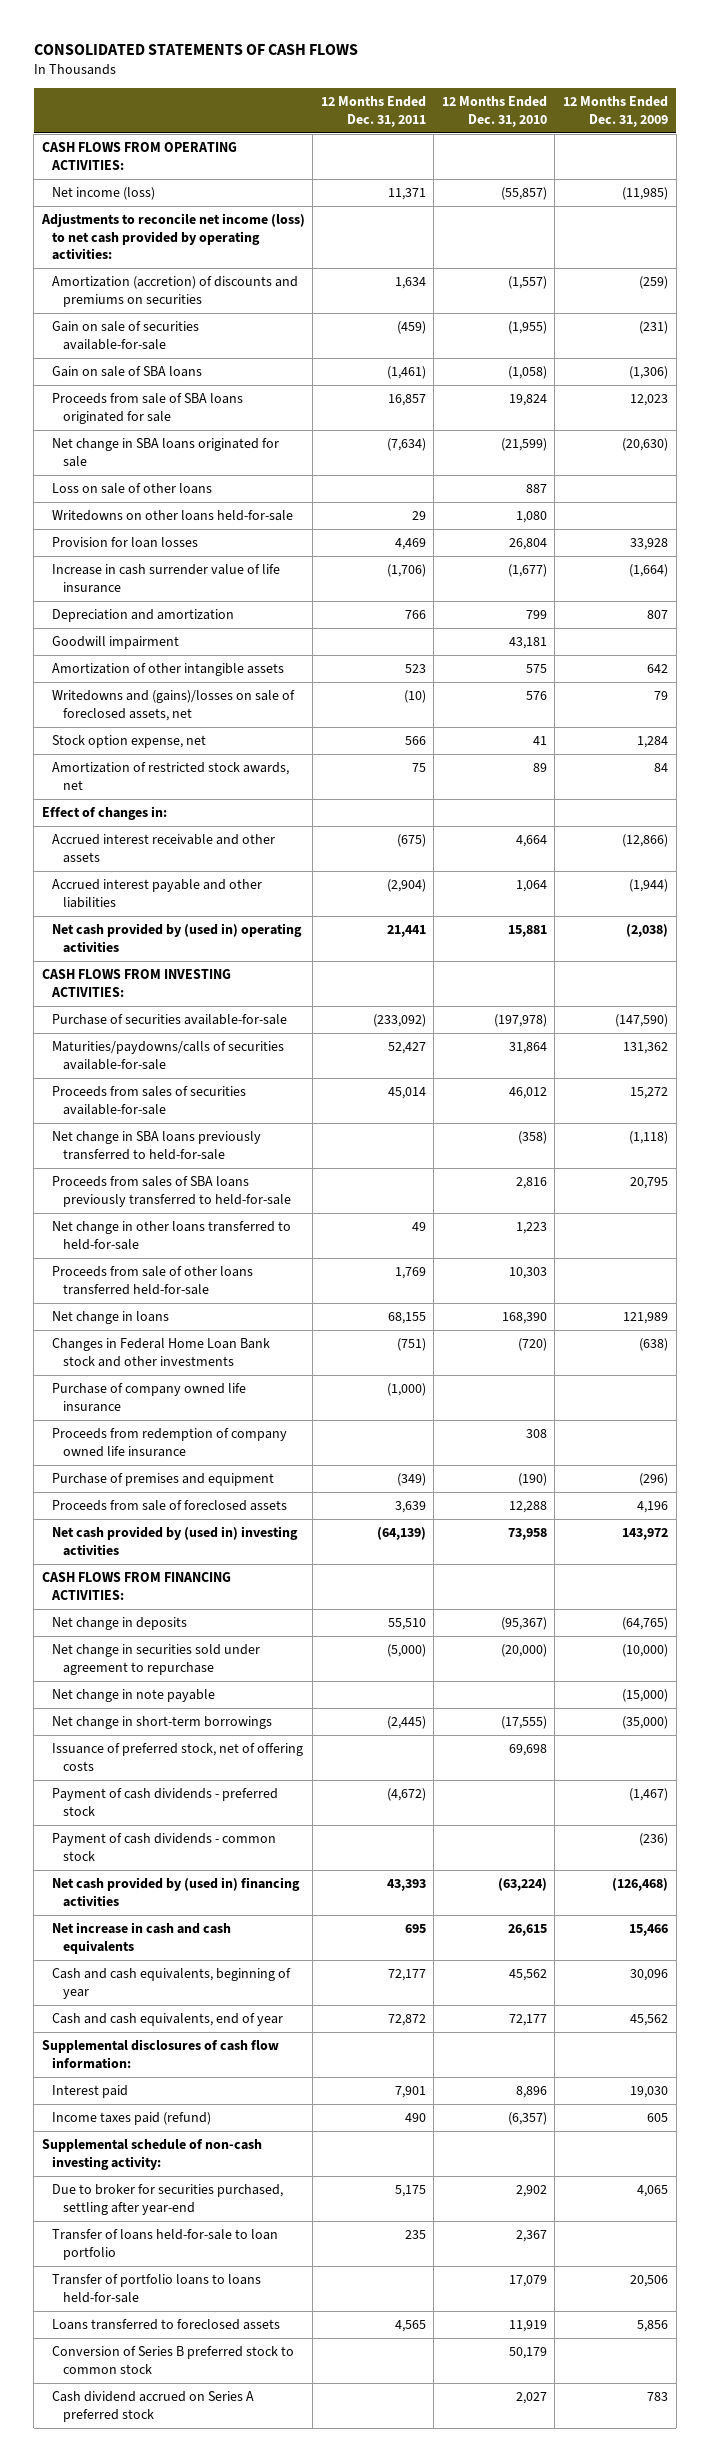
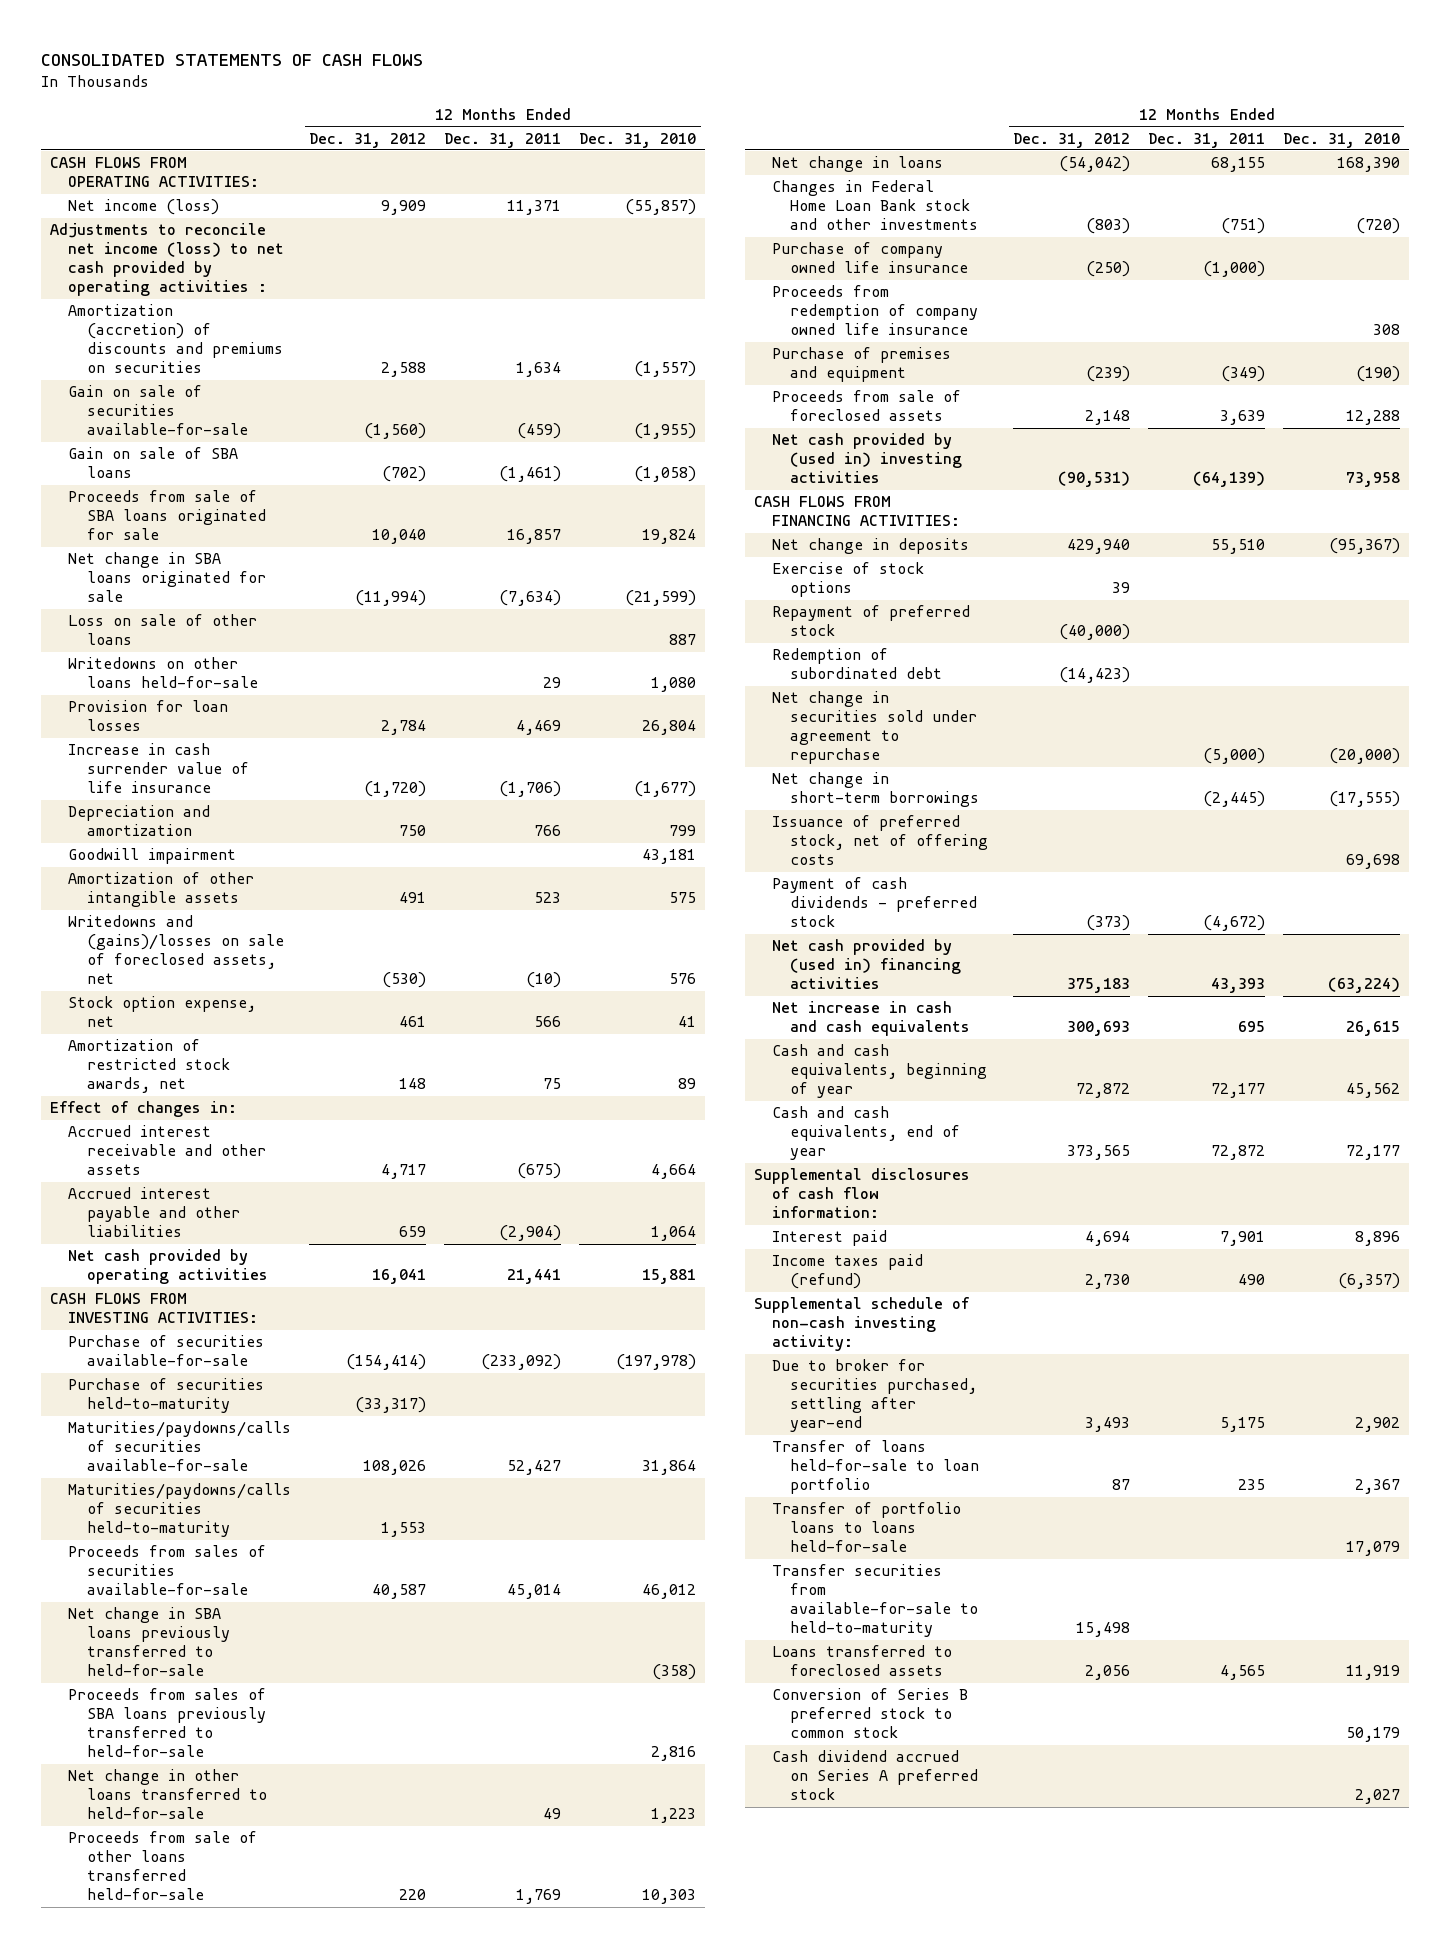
[563,96,669,127] 12 Months Ended Dec. 31, 2009 -> none
none -> [309,132,427,148] Dec. 31, 2012
[40,213,305,260] Adjustments to reconcile net income (loss) to net cash provided by operating activities: -> [50,223,285,297] Adjustments to reconcile net income (loss) to net cash provided by operating activities :
[52,923,303,953] Net cash provided by (used in) operating activities -> [68,1249,268,1285] Net cash provided by operating activities
none -> [68,1378,265,1414] Purchase of securities held-to-maturity
none -> [68,1483,292,1538] Maturities/paydowns/calls of securities held-to-maturity
none -> [772,562,925,598] Exercise of stock options
none -> [772,605,971,637] Repayment of preferred stock
none -> [772,648,943,680] Redemption of subordinated debt
[52,1689,216,1703] Net change in note payable -> none
[52,1833,277,1861] Payment of cash dividends - common stock -> none
none -> [772,1564,979,1638] Transfer securities from available-for-sale to held-to-maturity

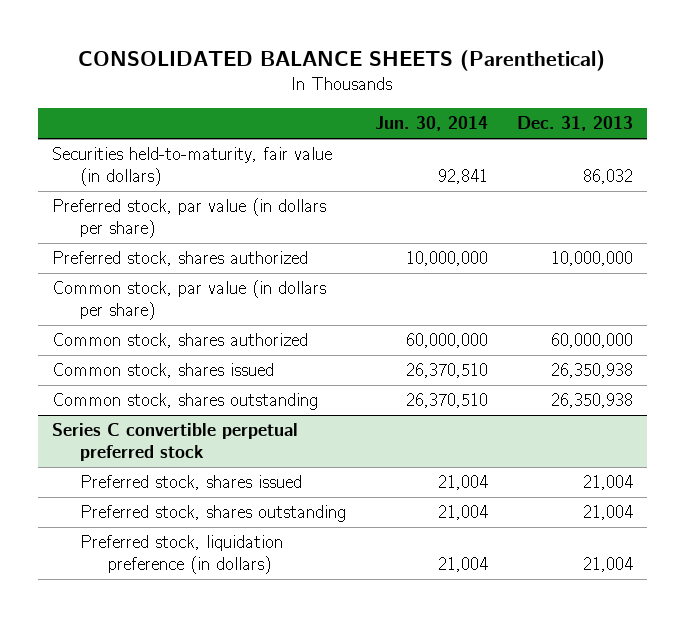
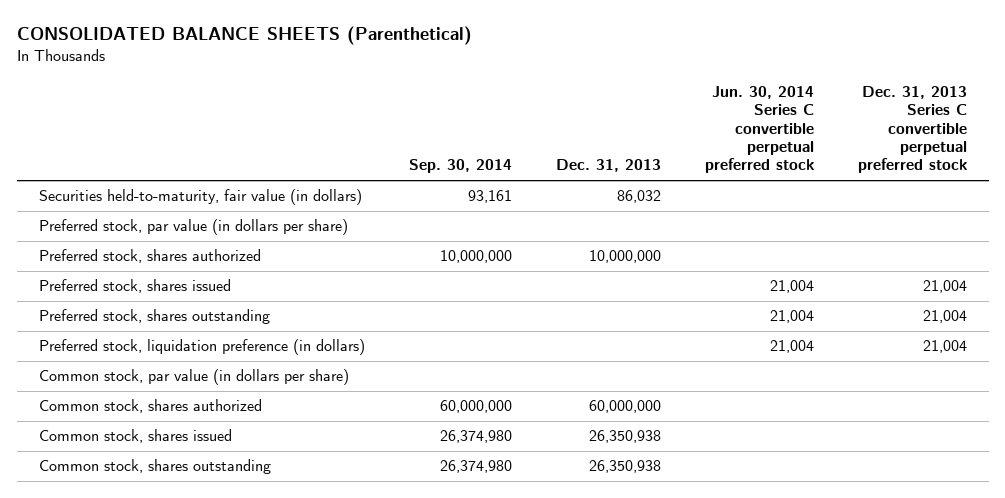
[374,116,488,132] Jun. 30, 2014 -> none
none -> [408,159,512,174] Sep. 30, 2014
none -> [704,85,814,174] Jun. 30, 2014 Series C convertible perpetual preferred stock
none -> [857,85,967,174] Dec. 31, 2013 Series C convertible perpetual preferred stock
none -> [38,279,231,294] Preferred stock, shares issued
none -> [38,309,270,325] Preferred stock, shares outstanding
none -> [38,339,365,356] Preferred stock, liquidation preference (in dollars)
[52,423,299,461] Series C convertible perpetual preferred stock -> none
[80,475,303,491] Preferred stock, shares issued -> none
[80,505,347,523] Preferred stock, shares outstanding -> none
[80,535,284,574] Preferred stock, liquidation preference (in dollars) -> none

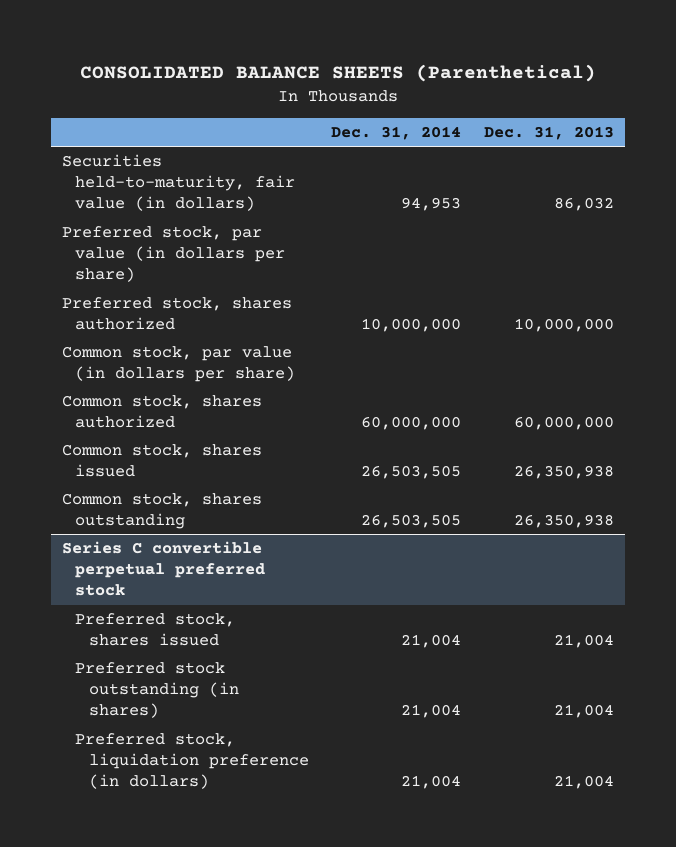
[408,159,512,174] Sep. 30, 2014 -> none
[704,85,814,174] Jun. 30, 2014 Series C convertible perpetual preferred stock -> none
[857,85,967,174] Dec. 31, 2013 Series C convertible perpetual preferred stock -> none
none -> [331,125,462,140] Dec. 31, 2014
[38,279,231,294] Preferred stock, shares issued -> none
[38,309,270,325] Preferred stock, shares outstanding -> none
[38,339,365,356] Preferred stock, liquidation preference (in dollars) -> none
none -> [62,541,266,597] Series C convertible perpetual preferred stock
none -> [75,613,236,647] Preferred stock, shares issued
none -> [75,662,239,719] Preferred stock outstanding (in shares)
none -> [75,733,309,790] Preferred stock, liquidation preference (in dollars)

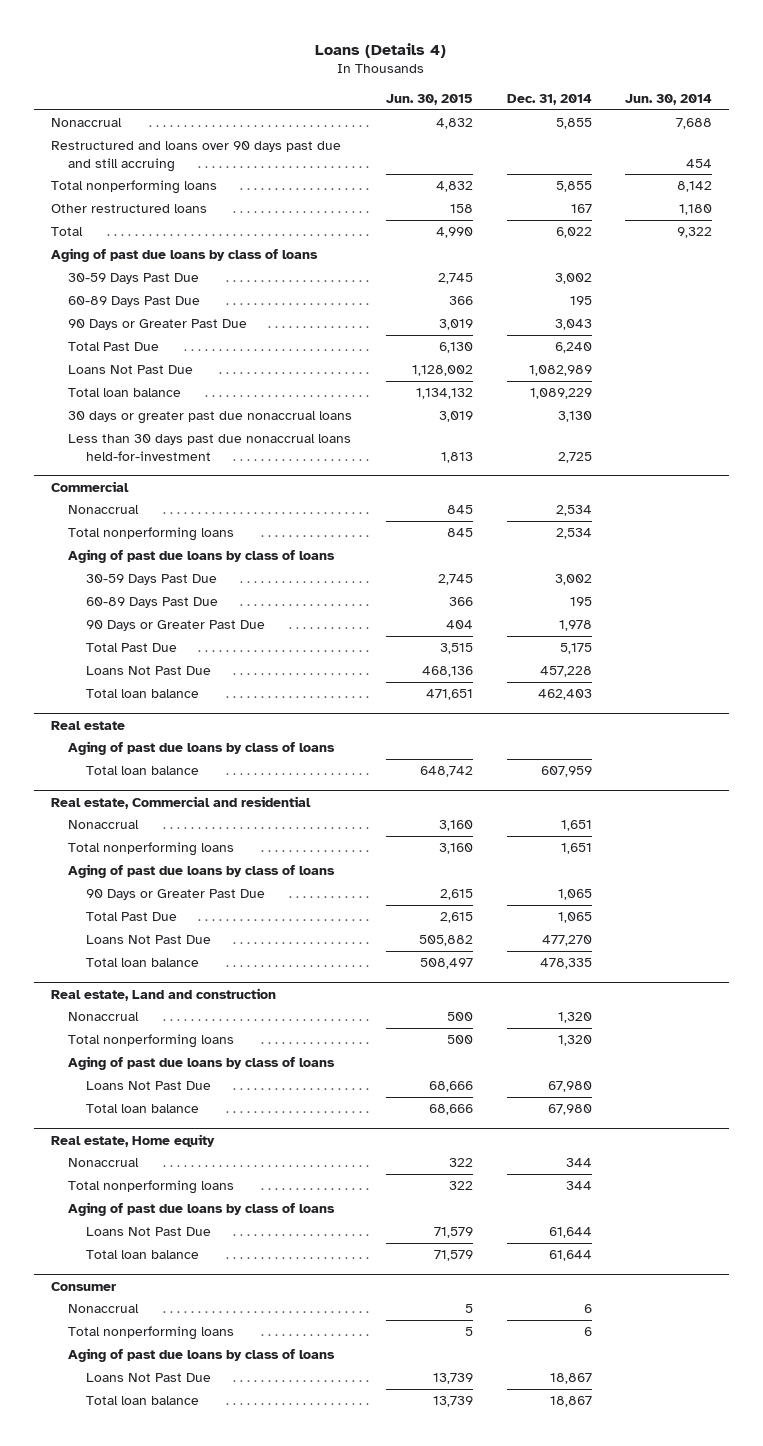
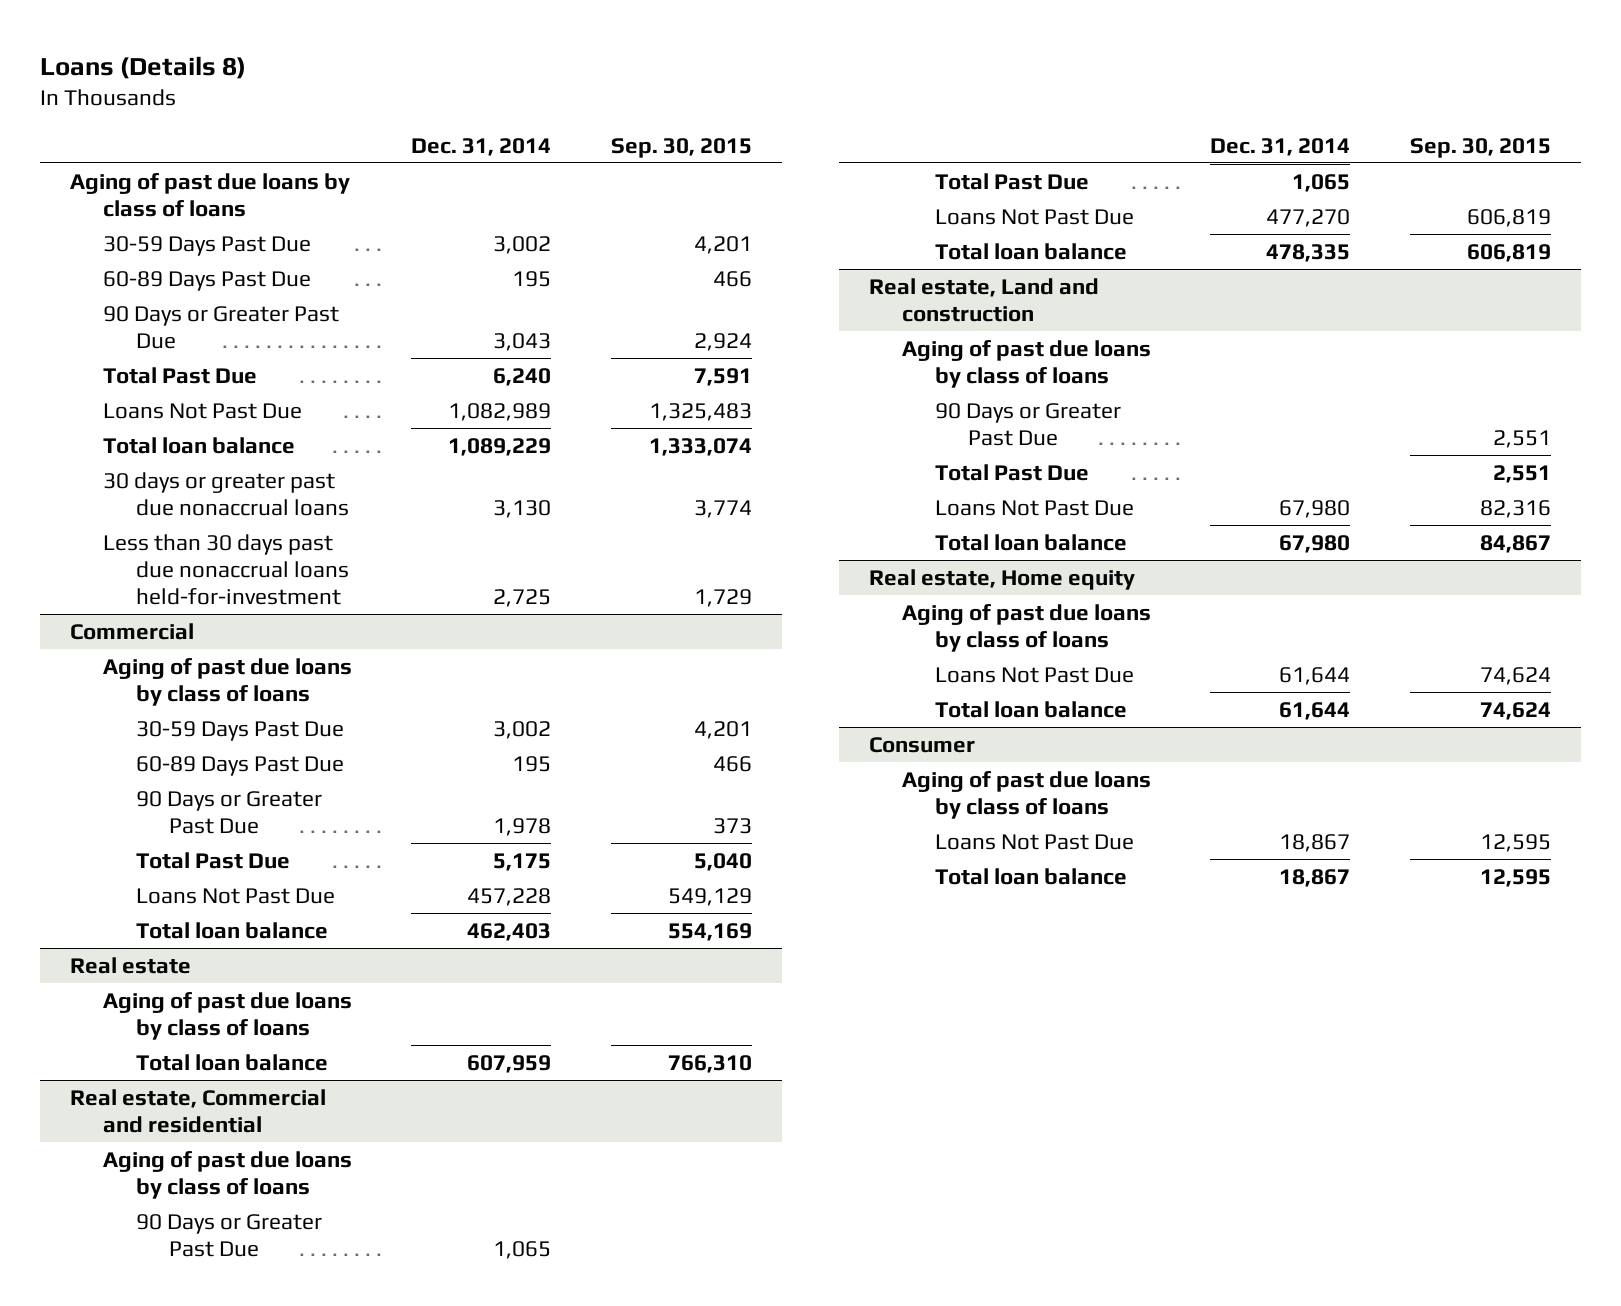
[315,43,447,59] Loans (Details 4) -> [39,55,246,79] Loans (Details 8)
[385,93,473,105] Jun. 30, 2015 -> none
[625,93,713,105] Jun. 30, 2014 -> none
none -> [611,137,753,158] Sep. 30, 2015
[50,117,122,127] Nonaccrual -> none
[50,140,341,172] Restructured and loans over 90 days past due and still accruing -> none
[50,179,217,194] Total nonperforming loans -> none
[50,203,207,213] Other restructured loans -> none
[50,226,83,236] Total -> none
[68,504,140,514] Nonaccrual -> none
[68,526,235,541] Total nonperforming loans -> none
[68,819,140,829] Nonaccrual -> none
[68,841,235,856] Total nonperforming loans -> none
[68,1011,140,1021] Nonaccrual -> none
[68,1033,235,1048] Total nonperforming loans -> none
none -> [934,402,1121,446] 90 Days or Greater Past Due
none -> [934,463,1089,481] Total Past Due
[68,1157,140,1167] Nonaccrual -> none
[68,1179,235,1194] Total nonperforming loans -> none
[68,1303,140,1313] Nonaccrual -> none
[68,1325,235,1340] Total nonperforming loans -> none

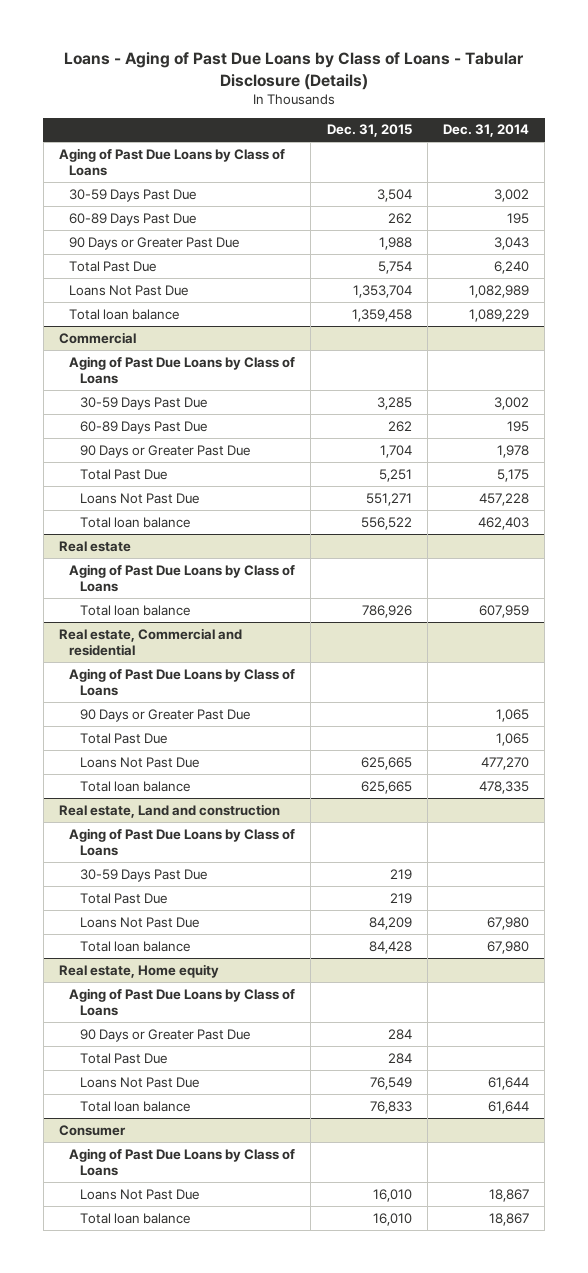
[39,55,246,79] Loans (Details 8) -> [63,52,524,90] Loans - Aging of Past Due Loans by Class of Loans - Tabular Disclosure (Details)
[611,137,753,158] Sep. 30, 2015 -> none
none -> [326,124,412,138] Dec. 31, 2015
[69,172,350,217] Aging of past due loans by class of loans -> [58,147,285,177] Aging of Past Due Loans by Class of Loans
[102,471,349,516] 30 days or greater past due nonaccrual loans -> none
[102,533,349,606] Less than 30 days past due nonaccrual loans held-for-investment -> none
[102,657,352,706] Aging of past due loans by class of loans -> [69,355,296,385] Aging of Past Due Loans by Class of Loans
[102,991,352,1040] Aging of past due loans by class of loans -> [69,563,296,593] Aging of Past Due Loans by Class of Loans
[102,1150,352,1199] Aging of past due loans by class of loans -> [69,667,296,697] Aging of Past Due Loans by Class of Loans
[934,402,1121,446] 90 Days or Greater Past Due -> none
[901,339,1151,388] Aging of past due loans by class of loans -> [69,827,296,857] Aging of Past Due Loans by Class of Loans
none -> [79,868,207,882] 30-59 Days Past Due
[901,603,1151,652] Aging of past due loans by class of loans -> [69,987,296,1017] Aging of Past Due Loans by Class of Loans
none -> [79,1028,250,1042] 90 Days or Greater Past Due
none -> [79,1052,167,1064] Total Past Due
[901,770,1151,819] Aging of past due loans by class of loans -> [69,1147,296,1177] Aging of Past Due Loans by Class of Loans

